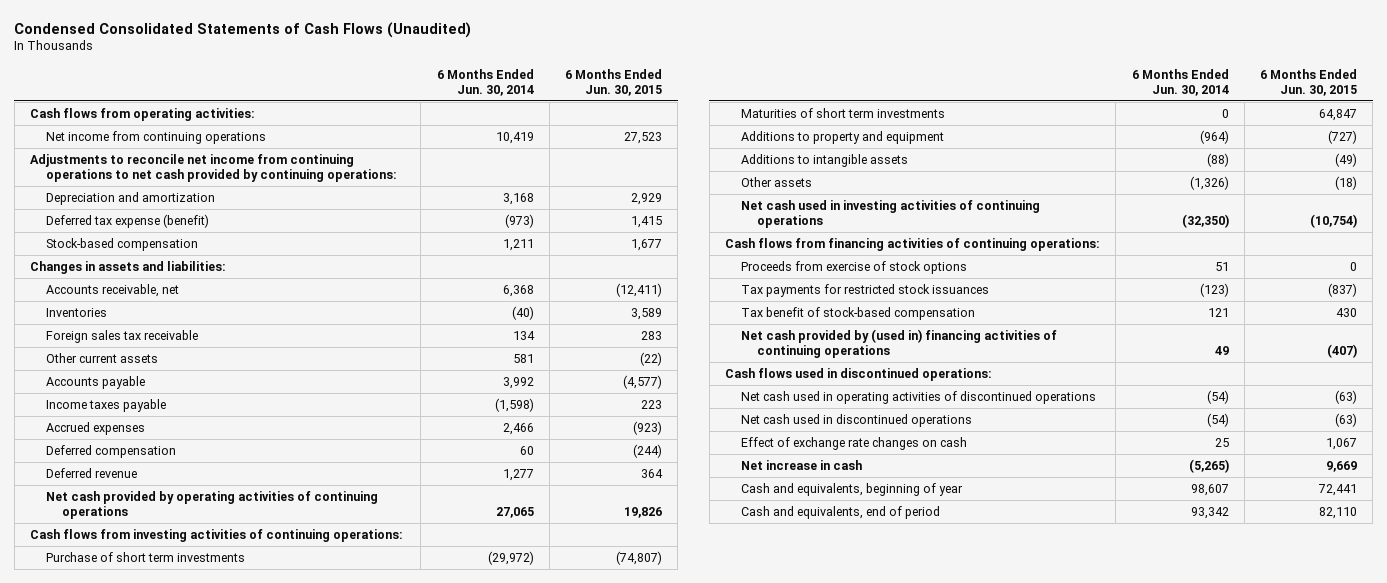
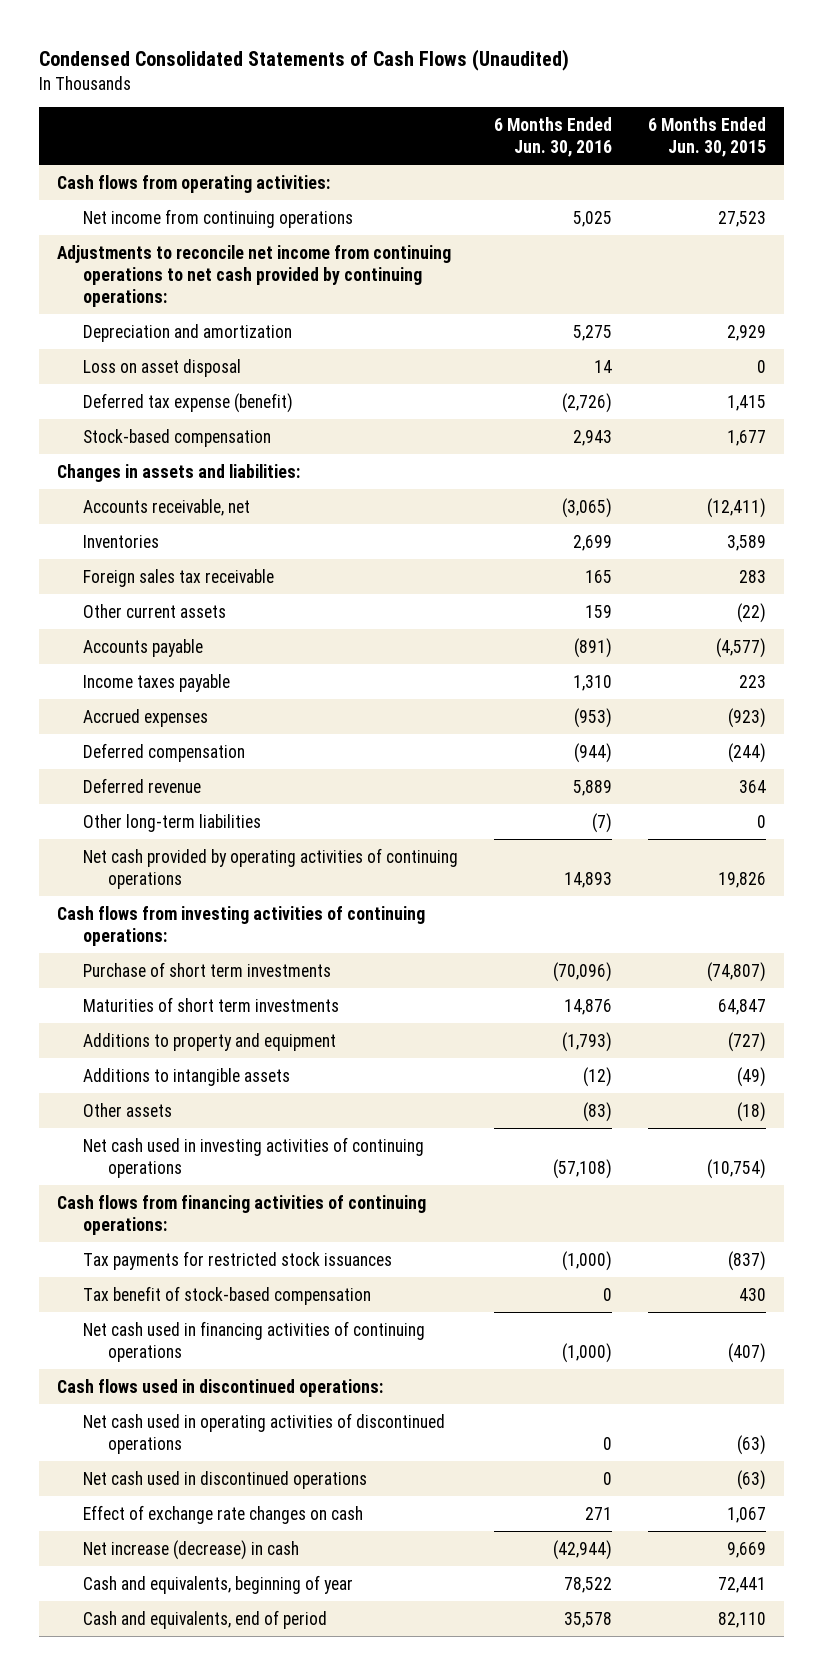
[436,69,534,96] 6 Months Ended Jun. 30, 2014 -> none
none -> [493,117,612,157] 6 Months Ended Jun. 30, 2016
none -> [82,358,241,377] Loss on asset disposal
none -> [82,813,261,832] Other long-term liabilities
[740,261,967,275] Proceeds from exercise of stock options -> none
[740,329,1057,358] Net cash provided by (used in) financing activities of continuing operations -> [82,1320,425,1362] Net cash used in financing activities of continuing operations
[740,460,862,471] Net increase in cash -> [82,1539,299,1560] Net increase (decrease) in cash

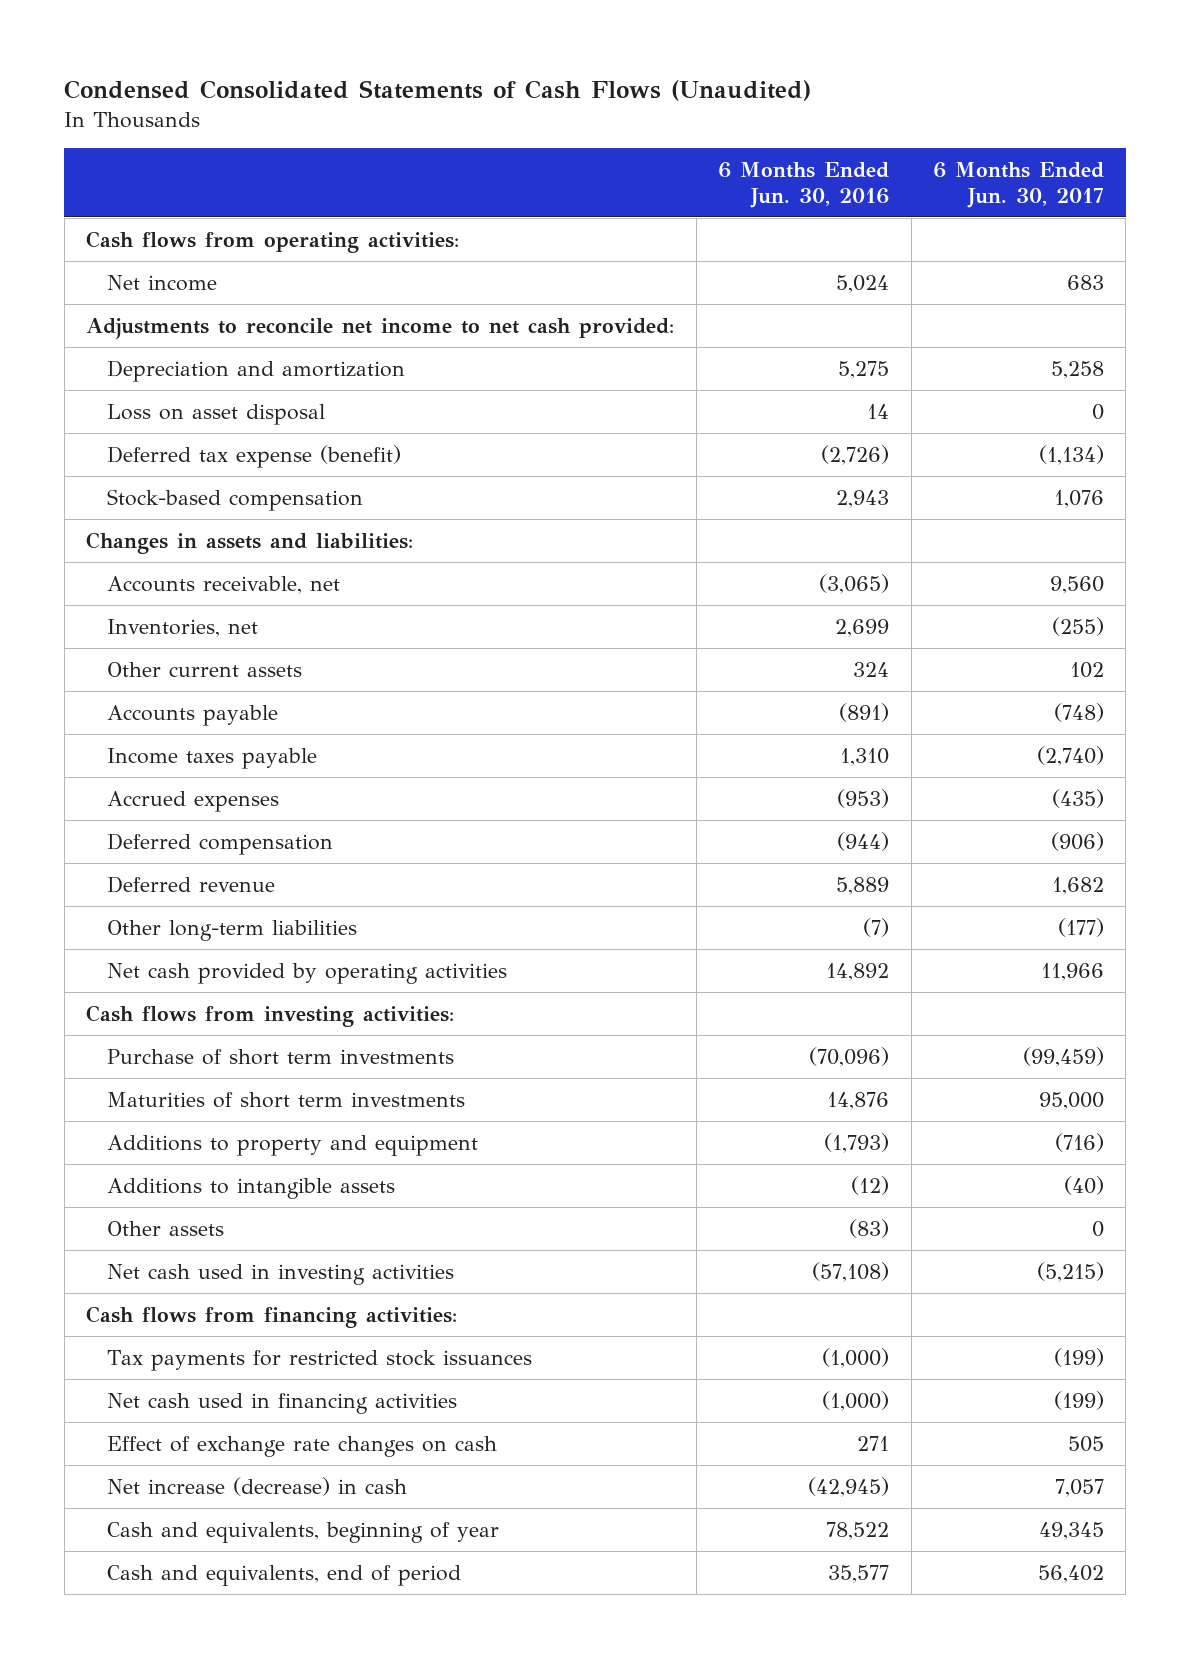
[647,117,766,157] 6 Months Ended Jun. 30, 2015 -> none
none -> [932,162,1104,208] 6 Months Ended Jun. 30, 2017
[82,208,353,228] Net income from continuing operations -> none
none -> [107,274,218,291] Net income
[57,244,452,307] Adjustments to reconcile net income from continuing operations to net cash provided by continuing operations: -> [86,317,675,339] Adjustments to reconcile net income to net cash provided:
[82,568,274,587] Foreign sales tax receivable -> none
[82,534,159,548] Inventories -> [107,618,259,637] Inventories, net
[584,604,612,618] 159 -> [853,661,890,677] 324
[82,847,458,889] Net cash provided by operating activities of continuing operations -> [107,962,508,984] Net cash provided by operating activities
[563,871,612,888] 14,893 -> [826,962,890,981] 14,892
[57,905,426,946] Cash flows from investing activities of continuing operations: -> [86,1004,455,1027] Cash flows from investing activities:
[82,1136,424,1178] Net cash used in investing activities of continuing operations -> [107,1263,455,1285] Net cash used in investing activities
[57,1194,427,1235] Cash flows from financing activities of continuing operations: -> [86,1305,458,1328] Cash flows from financing activities:
[82,1285,371,1305] Tax benefit of stock-based compensation -> none
[57,1378,384,1397] Cash flows used in discontinued operations: -> none
[82,1412,445,1454] Net cash used in operating activities of discontinued operations -> none
[82,1470,367,1489] Net cash used in discontinued operations -> none
[82,1320,425,1362] Net cash used in financing activities of continuing operations -> [107,1392,458,1414] Net cash used in financing activities
[552,1539,612,1560] (42,944) -> [808,1476,890,1497] (42,945)
[563,1611,612,1628] 35,578 -> [828,1564,890,1583] 35,577

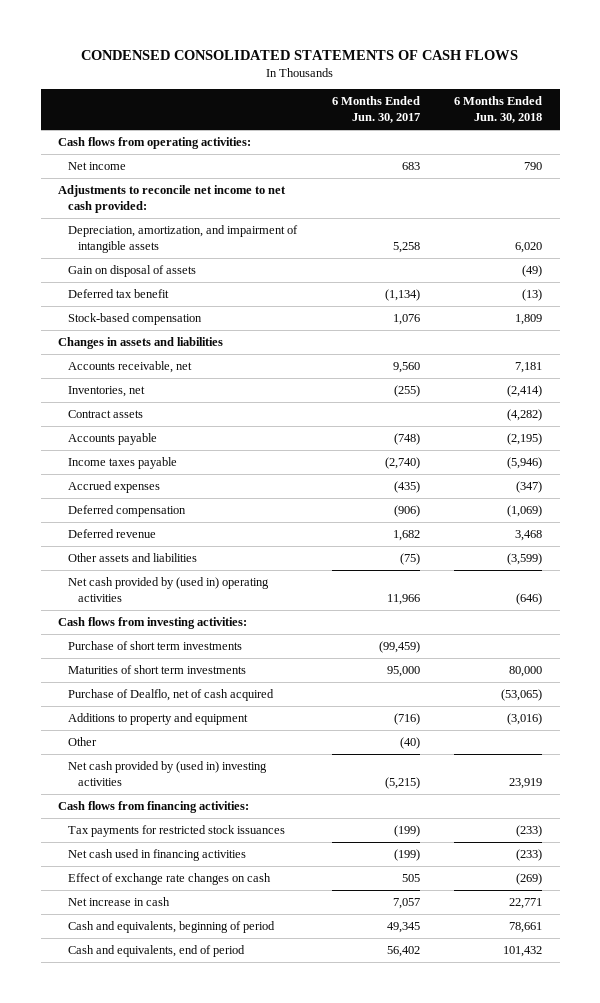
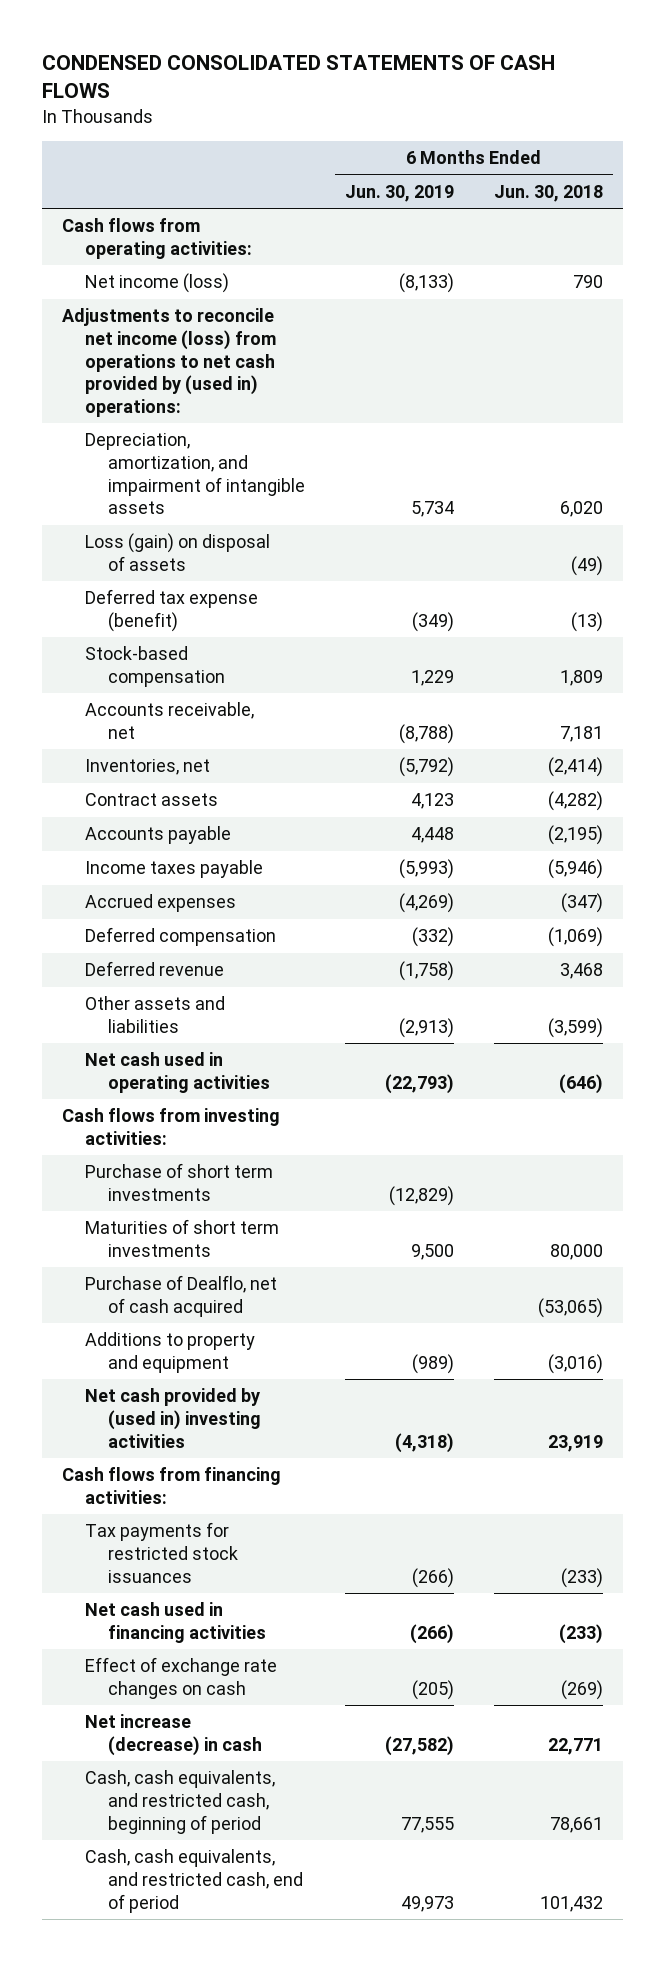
[331,96,420,124] 6 Months Ended Jun. 30, 2017 -> none
none -> [344,185,454,203] Jun. 30, 2019
[67,162,126,171] Net income -> [84,273,229,294] Net income (loss)
[58,185,287,214] Adjustments to reconcile net income to net cash provided: -> [61,308,276,417] Adjustments to reconcile net income (loss) from operations to net cash provided by (used in) operations:
[67,265,196,278] Gain on disposal of assets -> [84,533,270,571] Loss (gain) on disposal of assets
[67,289,169,299] Deferred tax benefit -> [84,589,258,632] Deferred tax expense (benefit)
[58,337,224,350] Changes in assets and liabilities -> none
[67,577,269,603] Net cash provided by (used in) operating activities -> [84,1052,270,1093] Net cash used in operating activities
[67,737,97,747] Other -> none
[67,897,170,907] Net increase in cash -> [84,1714,262,1756] Net increase (decrease) in cash
[67,921,275,934] Cash and equivalents, beginning of period -> [84,1770,275,1834] Cash, cash equivalents, and restricted cash, beginning of period
[67,945,245,958] Cash and equivalents, end of period -> [84,1849,303,1913] Cash, cash equivalents, and restricted cash, end of period

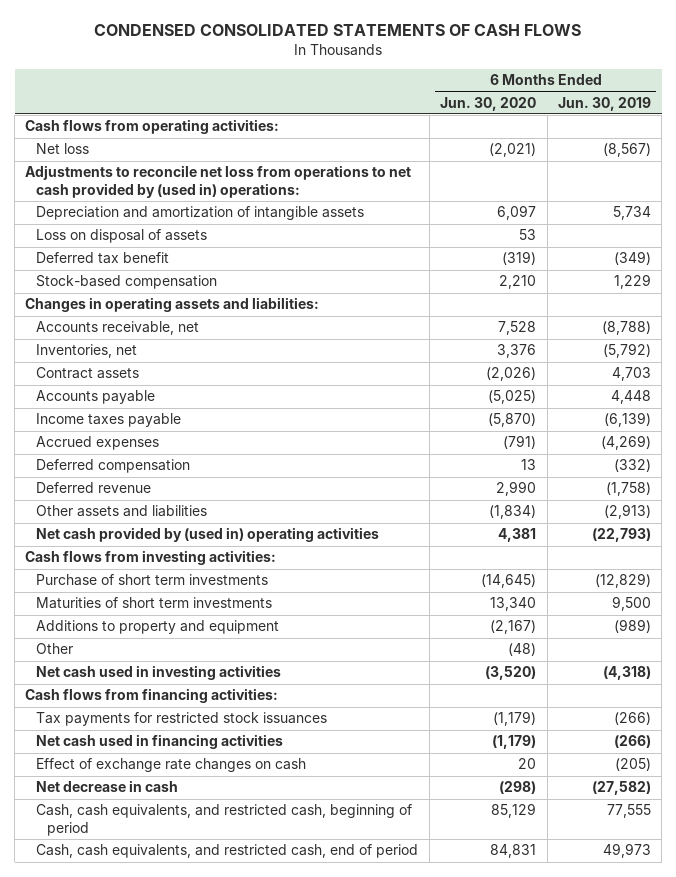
[493,185,603,203] Jun. 30, 2018 -> none
none -> [440,96,537,111] Jun. 30, 2020
[84,273,229,294] Net income (loss) -> [36,143,90,155] Net loss
[398,273,454,294] (8,133) -> [602,143,651,158] (8,567)
[61,308,276,417] Adjustments to reconcile net income (loss) from operations to net cash provided by (used in) operations: -> [25,165,412,198] Adjustments to reconcile net loss from operations to net cash provided by (used in) operations:
[84,433,305,515] Depreciation, amortization, and impairment of intangible assets -> [36,206,365,221] Depreciation and amortization of intangible assets
[84,533,270,571] Loss (gain) on disposal of assets -> [36,229,208,244] Loss on disposal of assets
[84,589,258,632] Deferred tax expense (benefit) -> [36,252,170,265] Deferred tax benefit
none -> [25,297,320,313] Changes in operating assets and liabilities:
[410,793,454,810] 4,123 -> [611,367,651,382] 4,703
[398,859,454,880] (5,993) -> [603,412,651,428] (6,139)
[84,1052,270,1093] Net cash used in operating activities -> [36,527,380,543] Net cash provided by (used in) operating activities
[84,1275,277,1317] Purchase of Dealflo, net of cash acquired -> none
none -> [36,643,74,655] Other
[84,1388,261,1448] Net cash provided by (used in) investing activities -> [36,665,282,681] Net cash used in investing activities
[84,1714,262,1756] Net increase (decrease) in cash -> [36,780,179,793] Net decrease in cash

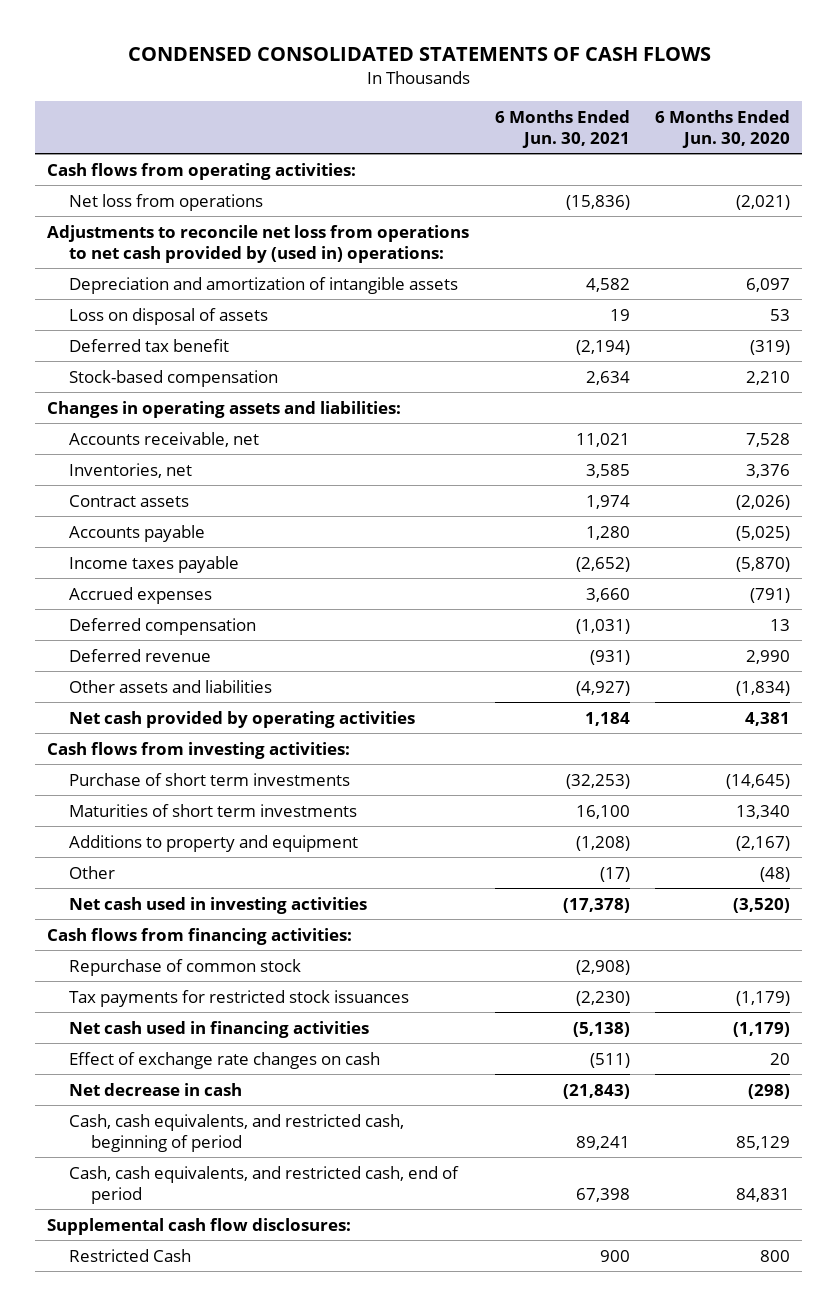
[557,96,651,111] Jun. 30, 2019 -> none
none -> [494,109,630,148] 6 Months Ended Jun. 30, 2021
[36,143,90,155] Net loss -> [69,193,264,211] Net loss from operations
[36,527,380,543] Net cash provided by (used in) operating activities -> [69,710,416,728] Net cash provided by operating activities
none -> [69,958,302,976] Repurchase of common stock
none -> [47,1217,352,1235] Supplemental cash flow disclosures:
none -> [69,1248,192,1262] Restricted Cash

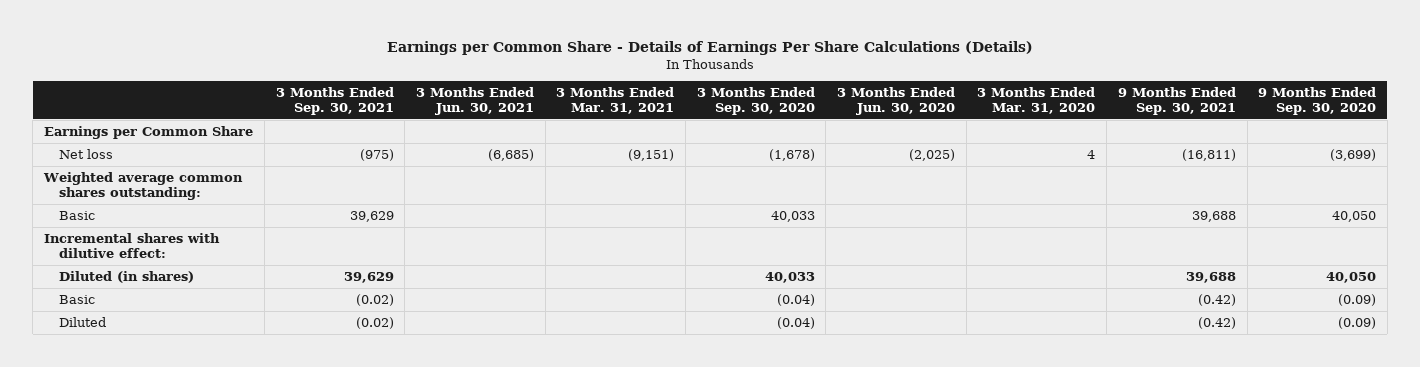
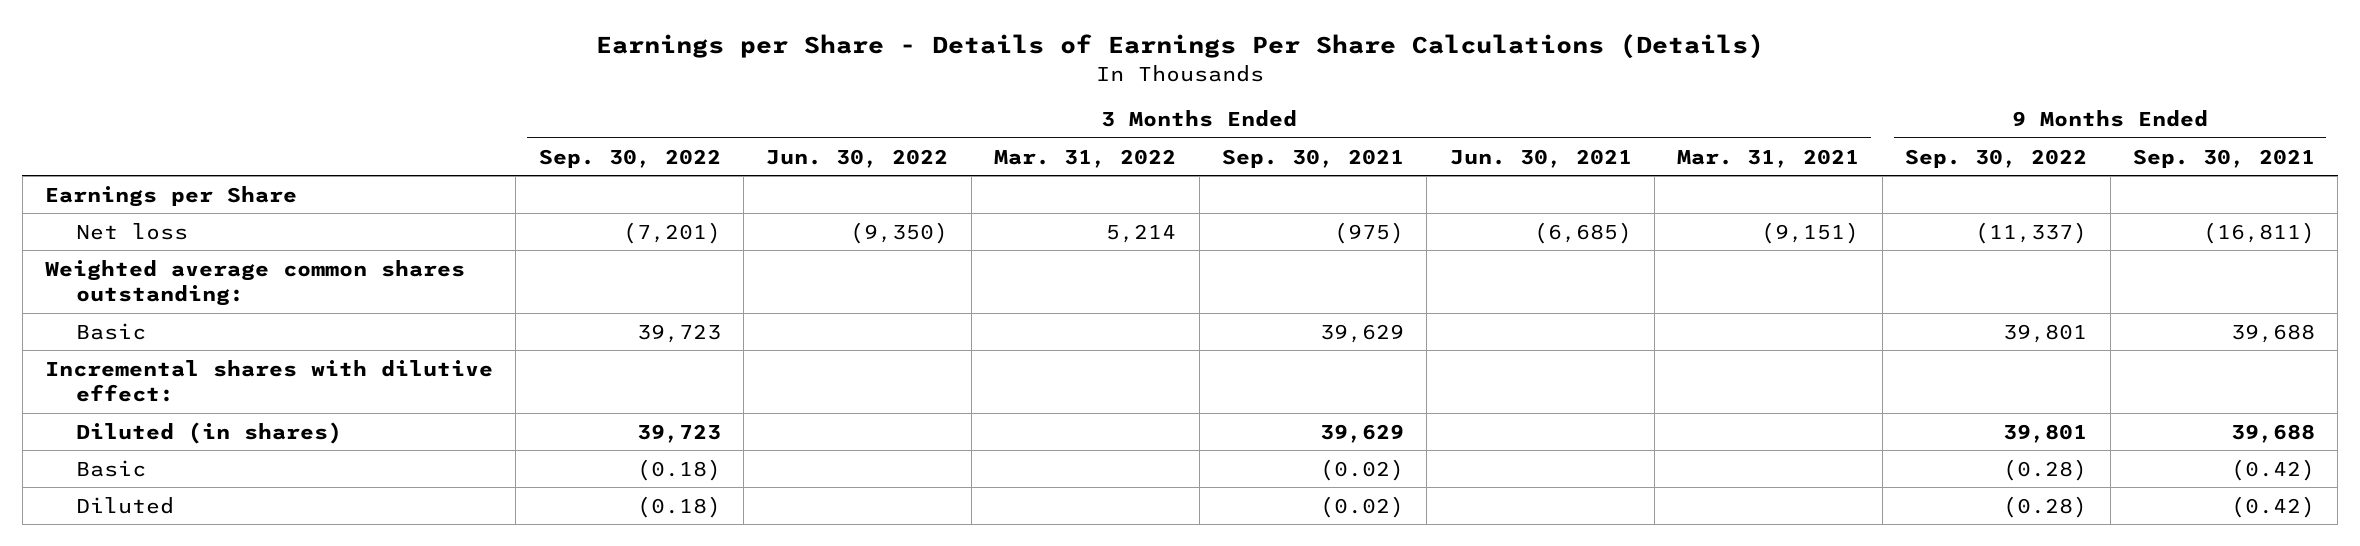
[387,41,1034,56] Earnings per Common Share - Details of Earnings Per Share Calculations (Details) -> [595,34,1764,60] Earnings per Share - Details of Earnings Per Share Calculations (Details)
[696,87,815,115] 3 Months Ended Sep. 30, 2020 -> none
[837,87,956,115] 3 Months Ended Jun. 30, 2020 -> none
[977,87,1096,114] 3 Months Ended Mar. 31, 2020 -> none
[1258,87,1377,115] 9 Months Ended Sep. 30, 2020 -> none
none -> [538,148,721,168] Sep. 30, 2022
none -> [766,148,949,168] Jun. 30, 2022
none -> [994,148,1177,168] Mar. 31, 2022
none -> [1905,148,2088,168] Sep. 30, 2022
[44,126,254,140] Earnings per Common Share -> [44,185,297,207] Earnings per Share

